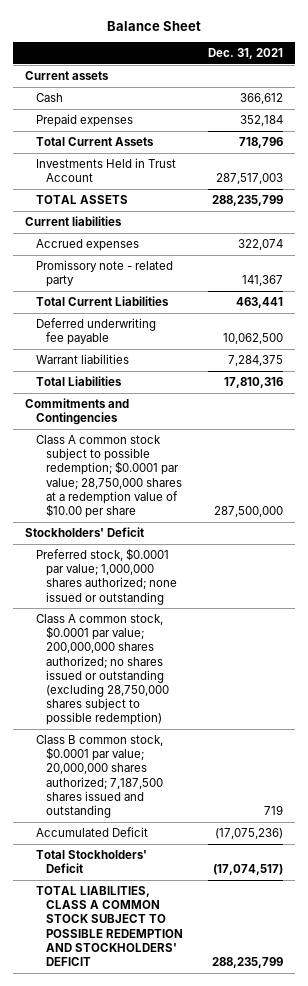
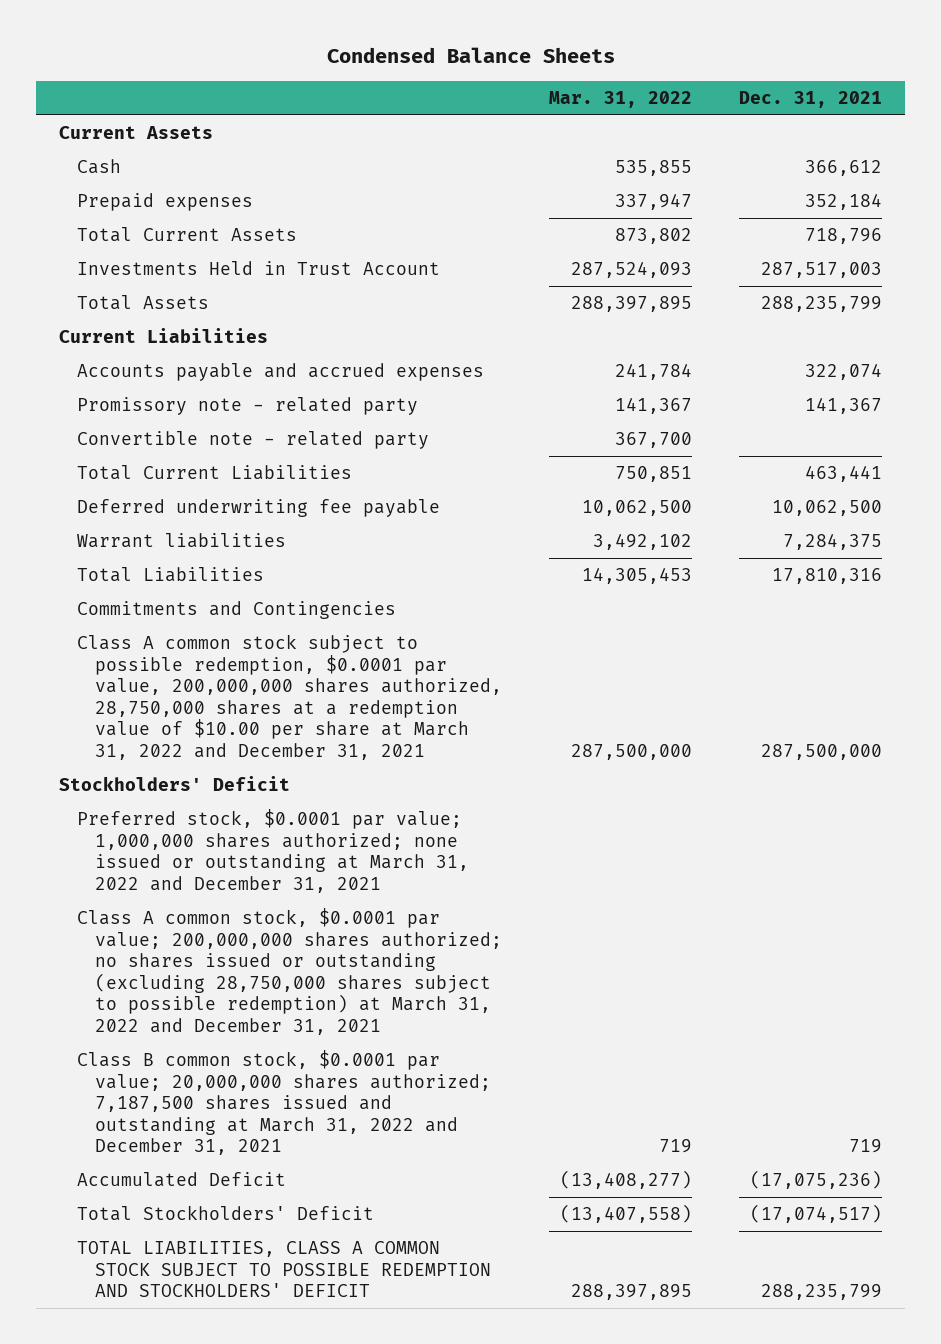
[107,20,202,31] Balance Sheet -> [326,47,615,64] Condensed Balance Sheets
none -> [548,90,692,108] Mar. 31, 2022
[25,71,110,81] Current assets -> [59,126,214,140] Current Assets
[35,195,128,205] TOTAL ASSETS -> [77,295,210,311] Total Assets
[25,216,123,227] Current liabilities -> [59,328,269,344] Current Liabilities
[35,239,139,252] Accrued expenses -> [77,363,485,382] Accounts payable and accrued expenses
none -> [77,431,430,450] Convertible note - related party
[35,435,183,518] Class A common stock subject to possible redemption; $0.0001 par value; 28,750,000 shares at a redemption value of $10.00 per share -> [77,634,503,760] Class A common stock subject to possible redemption, $0.0001 par value, 200,000,000 shares authorized, 28,750,000 shares at a redemption value of $10.00 per share at March 31, 2022 and December 31, 2021
[35,548,178,605] Preferred stock, $0.0001 par value; 1,000,000 shares authorized; none issued or outstanding -> [77,809,470,893] Preferred stock, $0.0001 par value; 1,000,000 shares authorized; none issued or outstanding at March 31, 2022 and December 31, 2021
[35,614,170,726] Class A common stock, $0.0001 par value; 200,000,000 shares authorized; no shares issued or outstanding (excluding 28,750,000 shares subject to possible redemption) -> [77,908,503,1035] Class A common stock, $0.0001 par value; 200,000,000 shares authorized; no shares issued or outstanding (excluding 28,750,000 shares subject to possible redemption) at March 31, 2022 and December 31, 2021
[35,735,164,818] Class B common stock, $0.0001 par value; 20,000,000 shares authorized; 7,187,500 shares issued and outstanding -> [77,1050,492,1156] Class B common stock, $0.0001 par value; 20,000,000 shares authorized; 7,187,500 shares issued and outstanding at March 31, 2022 and December 31, 2021

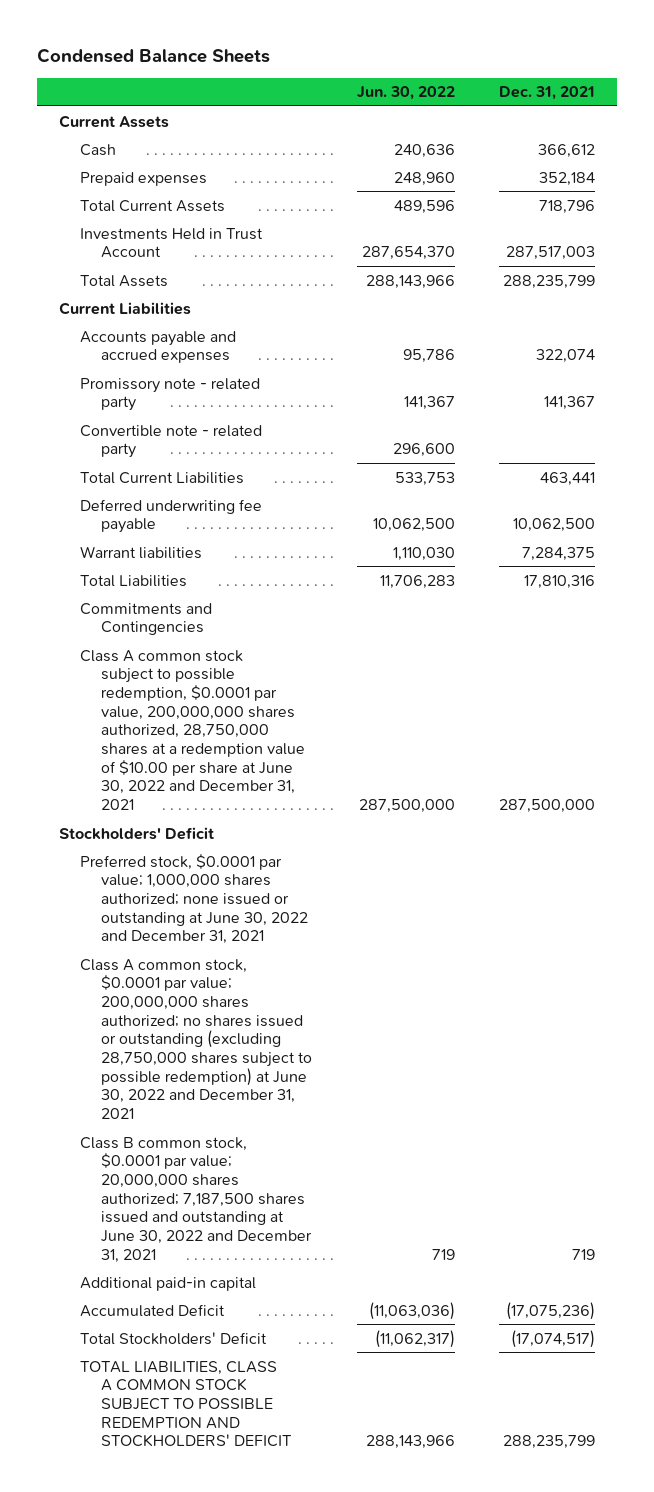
[548,90,692,108] Mar. 31, 2022 -> none
none -> [356,86,455,101] Jun. 30, 2022
[77,634,503,760] Class A common stock subject to possible redemption, $0.0001 par value, 200,000,000 shares authorized, 28,750,000 shares at a redemption value of $10.00 per share at March 31, 2022 and December 31, 2021 -> [80,649,305,810] Class A common stock subject to possible redemption, $0.0001 par value, 200,000,000 shares authorized, 28,750,000 shares at a redemption value of $10.00 per share at June 30, 2022 and December 31, 2021
[77,809,470,893] Preferred stock, $0.0001 par value; 1,000,000 shares authorized; none issued or outstanding at March 31, 2022 and December 31, 2021 -> [80,853,308,945] Preferred stock, $0.0001 par value; 1,000,000 shares authorized; none issued or outstanding at June 30, 2022 and December 31, 2021
[77,908,503,1035] Class A common stock, $0.0001 par value; 200,000,000 shares authorized; no shares issued or outstanding (excluding 28,750,000 shares subject to possible redemption) at March 31, 2022 and December 31, 2021 -> [80,958,312,1119] Class A common stock, $0.0001 par value; 200,000,000 shares authorized; no shares issued or outstanding (excluding 28,750,000 shares subject to possible redemption) at June 30, 2022 and December 31, 2021
[77,1050,492,1156] Class B common stock, $0.0001 par value; 20,000,000 shares authorized; 7,187,500 shares issued and outstanding at March 31, 2022 and December 31, 2021 -> [80,1136,312,1263] Class B common stock, $0.0001 par value; 20,000,000 shares authorized; 7,187,500 shares issued and outstanding at June 30, 2022 and December 31, 2021
none -> [80,1276,257,1291] Additional paid-in capital

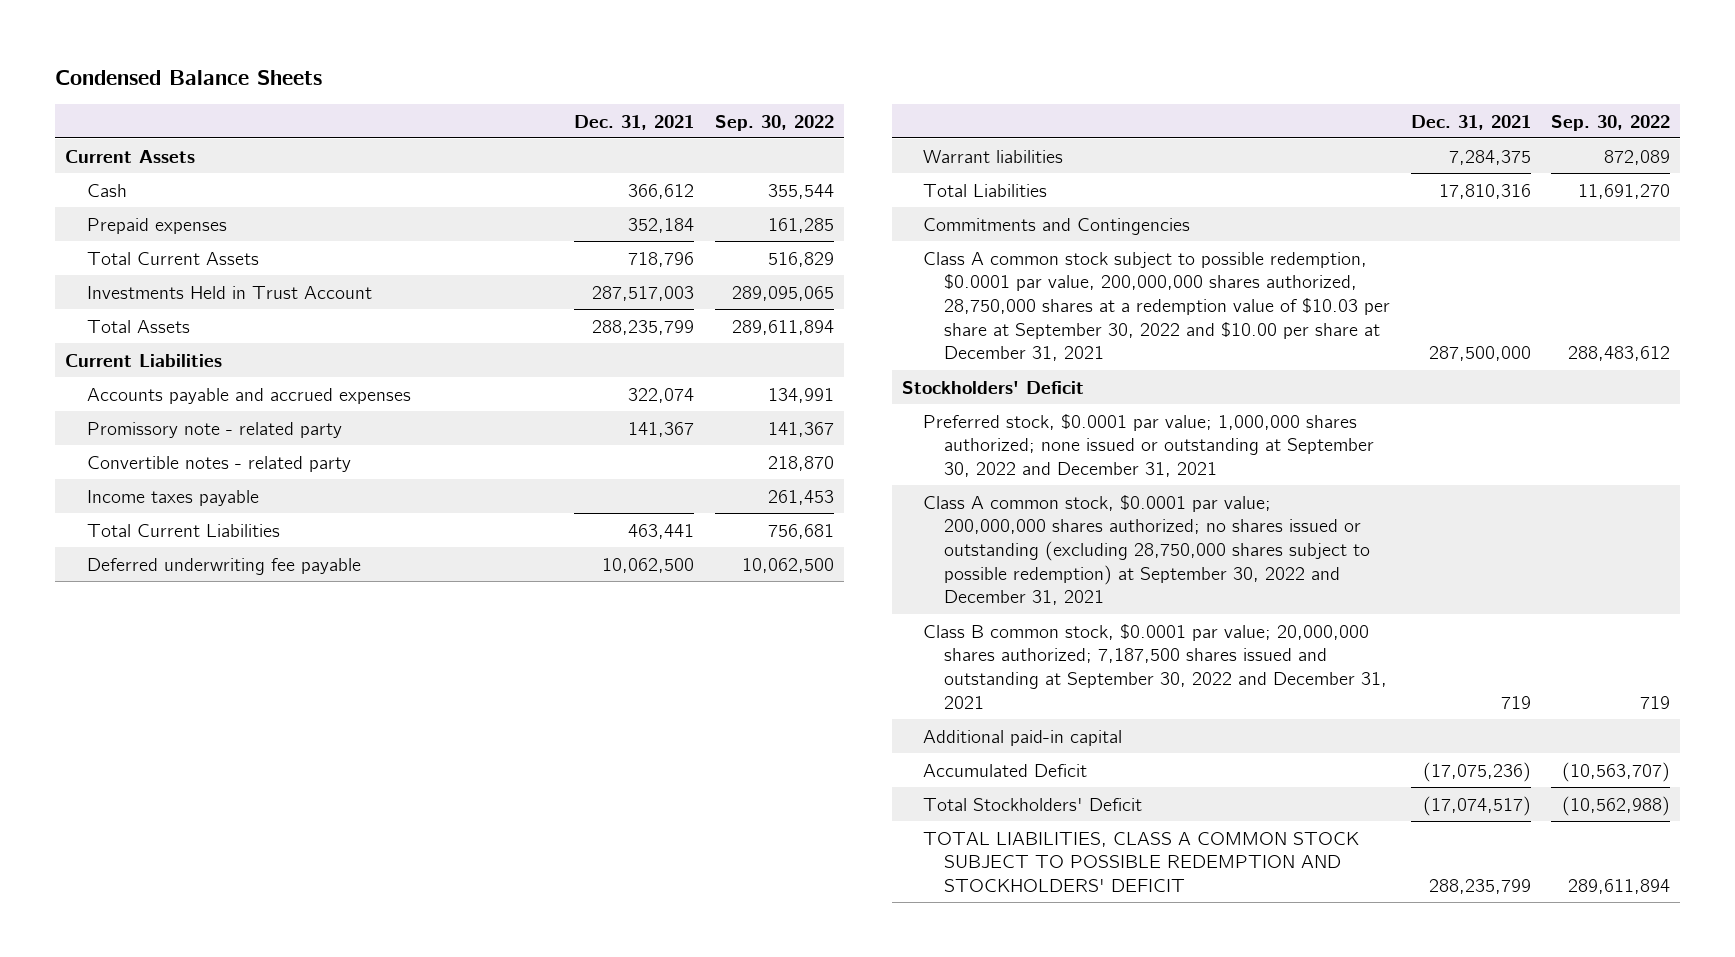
[356,86,455,101] Jun. 30, 2022 -> none
none -> [714,114,834,131] Sep. 30, 2022
[80,424,263,459] Convertible note - related party -> [86,455,351,472] Convertible notes - related party
none -> [86,489,259,506] Income taxes payable
[80,649,305,810] Class A common stock subject to possible redemption, $0.0001 par value, 200,000,000 shares authorized, 28,750,000 shares at a redemption value of $10.00 per share at June 30, 2022 and December 31, 2021 -> [923,251,1391,362] Class A common stock subject to possible redemption, $0.0001 par value, 200,000,000 shares authorized, 28,750,000 shares at a redemption value of $10.03 per share at September 30, 2022 and $10.00 per share at December 31, 2021
[80,853,308,945] Preferred stock, $0.0001 par value; 1,000,000 shares authorized; none issued or outstanding at June 30, 2022 and December 31, 2021 -> [923,413,1375,477] Preferred stock, $0.0001 par value; 1,000,000 shares authorized; none issued or outstanding at September 30, 2022 and December 31, 2021
[80,958,312,1119] Class A common stock, $0.0001 par value; 200,000,000 shares authorized; no shares issued or outstanding (excluding 28,750,000 shares subject to possible redemption) at June 30, 2022 and December 31, 2021 -> [923,494,1371,606] Class A common stock, $0.0001 par value; 200,000,000 shares authorized; no shares issued or outstanding (excluding 28,750,000 shares subject to possible redemption) at September 30, 2022 and December 31, 2021
[80,1136,312,1263] Class B common stock, $0.0001 par value; 20,000,000 shares authorized; 7,187,500 shares issued and outstanding at June 30, 2022 and December 31, 2021 -> [923,623,1388,709] Class B common stock, $0.0001 par value; 20,000,000 shares authorized; 7,187,500 shares issued and outstanding at September 30, 2022 and December 31, 2021

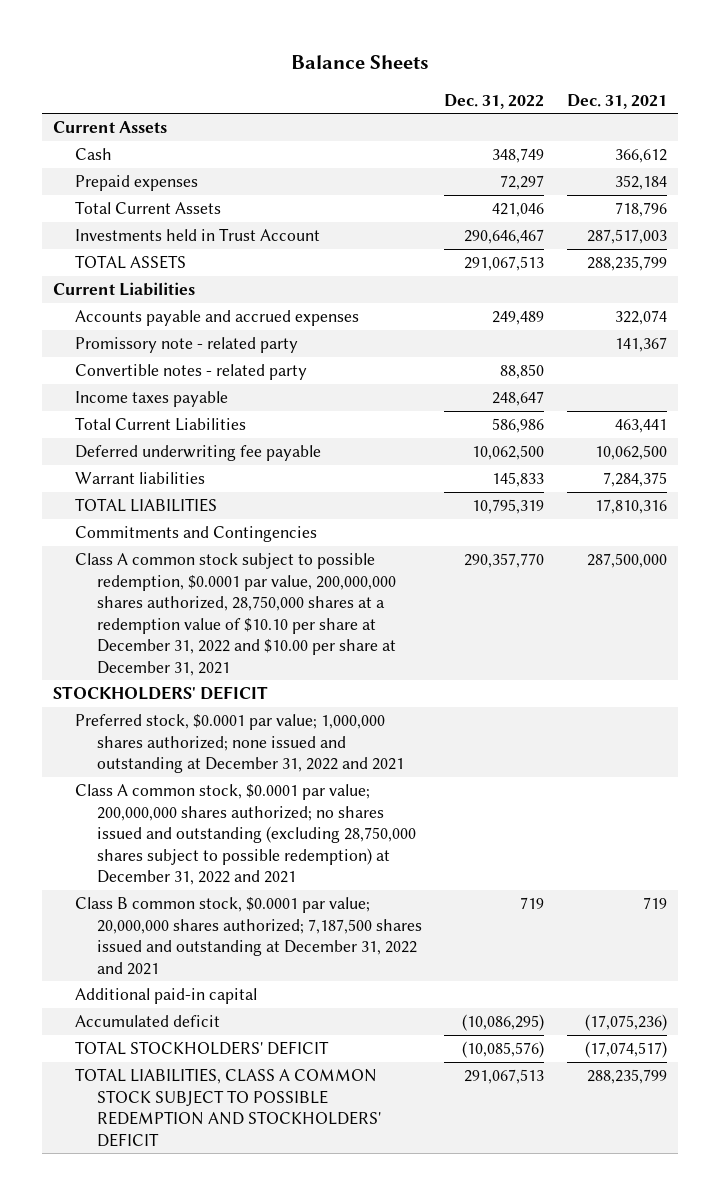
[55,69,323,85] Condensed Balance Sheets -> [290,55,429,70] Balance Sheets
[714,114,834,131] Sep. 30, 2022 -> none
none -> [444,93,545,109] Dec. 31, 2022
[86,285,372,299] Investments Held in Trust Account -> [74,228,320,242] Investments held in Trust Account
[86,319,190,333] Total Assets -> [74,255,186,270] TOTAL ASSETS
[923,183,1048,197] Total Liabilities -> [74,498,217,513] TOTAL LIABILITIES
[923,251,1391,362] Class A common stock subject to possible redemption, $0.0001 par value, 200,000,000 shares authorized, 28,750,000 shares at a redemption value of $10.03 per share at September 30, 2022 and $10.00 per share at December 31, 2021 -> [74,553,396,676] Class A common stock subject to possible redemption, $0.0001 par value, 200,000,000 shares authorized, 28,750,000 shares at a redemption value of $10.10 per share at December 31, 2022 and $10.00 per share at December 31, 2021
[901,380,1084,394] Stockholders' Deficit -> [52,686,268,701] STOCKHOLDERS' DEFICIT
[923,413,1375,477] Preferred stock, $0.0001 par value; 1,000,000 shares authorized; none issued or outstanding at September 30, 2022 and December 31, 2021 -> [74,714,404,774] Preferred stock, $0.0001 par value; 1,000,000 shares authorized; none issued and outstanding at December 31, 2022 and 2021
[923,494,1371,606] Class A common stock, $0.0001 par value; 200,000,000 shares authorized; no shares issued or outstanding (excluding 28,750,000 shares subject to possible redemption) at September 30, 2022 and December 31, 2021 -> [74,784,416,886] Class A common stock, $0.0001 par value; 200,000,000 shares authorized; no shares issued and outstanding (excluding 28,750,000 shares subject to possible redemption) at December 31, 2022 and 2021
[923,623,1388,709] Class B common stock, $0.0001 par value; 20,000,000 shares authorized; 7,187,500 shares issued and outstanding at September 30, 2022 and December 31, 2021 -> [74,897,422,975] Class B common stock, $0.0001 par value; 20,000,000 shares authorized; 7,187,500 shares issued and outstanding at December 31, 2022 and 2021
[923,763,1088,777] Accumulated Deficit -> [74,1015,220,1028] Accumulated deficit
[923,797,1143,811] Total Stockholders' Deficit -> [74,1041,329,1056] TOTAL STOCKHOLDERS' DEFICIT

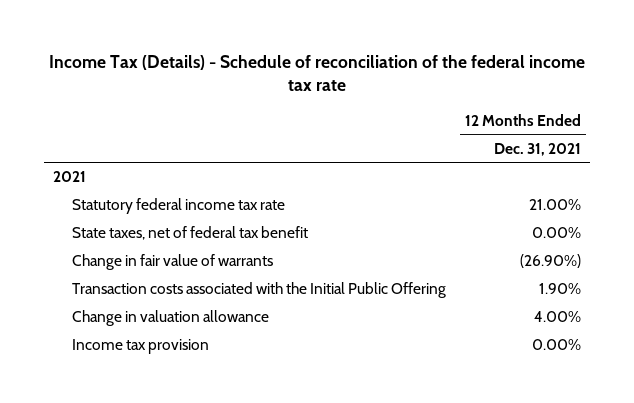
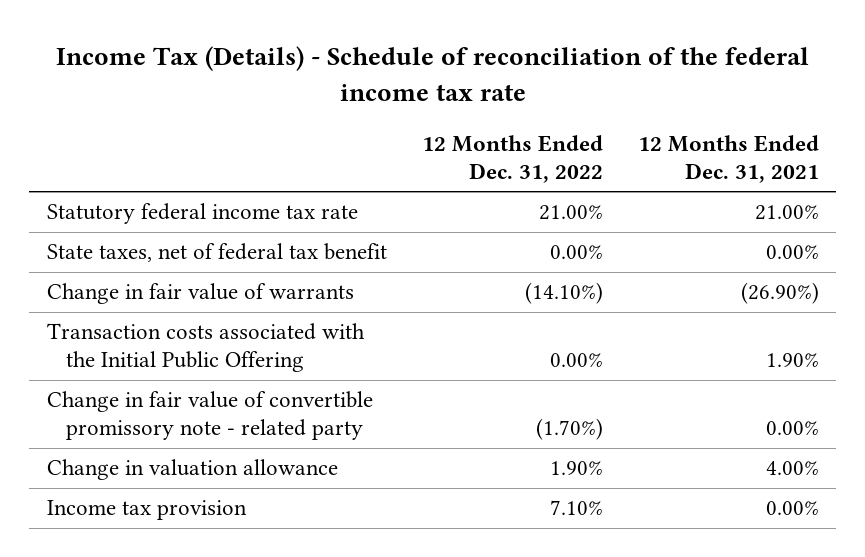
none -> [421,134,603,183] 12 Months Ended Dec. 31, 2022
[53,171,87,183] 2021 -> none
none -> [46,391,373,441] Change in fair value of convertible promissory note - related party

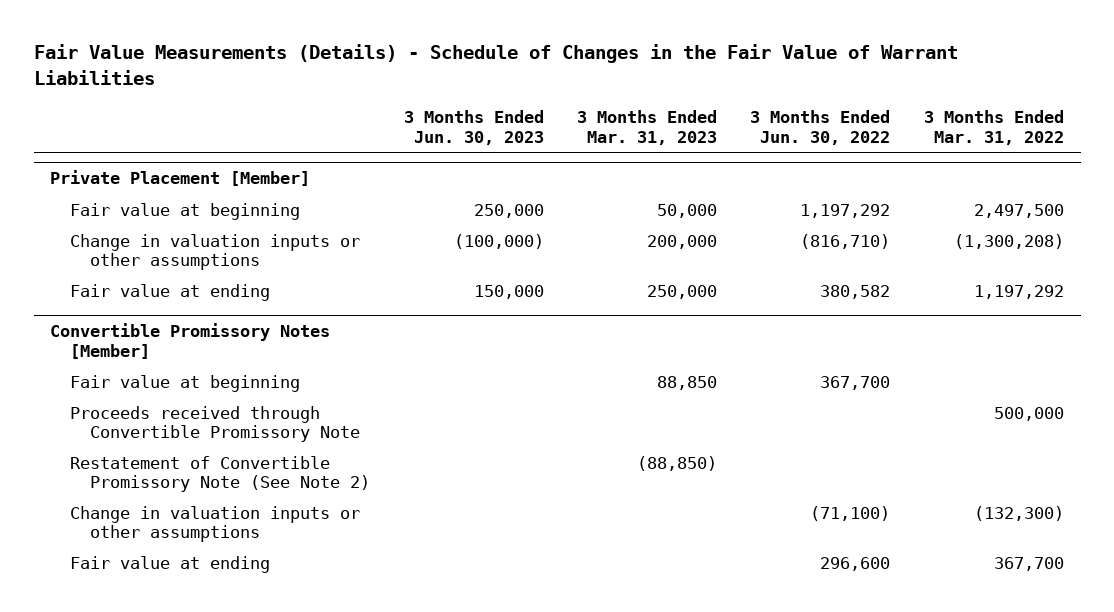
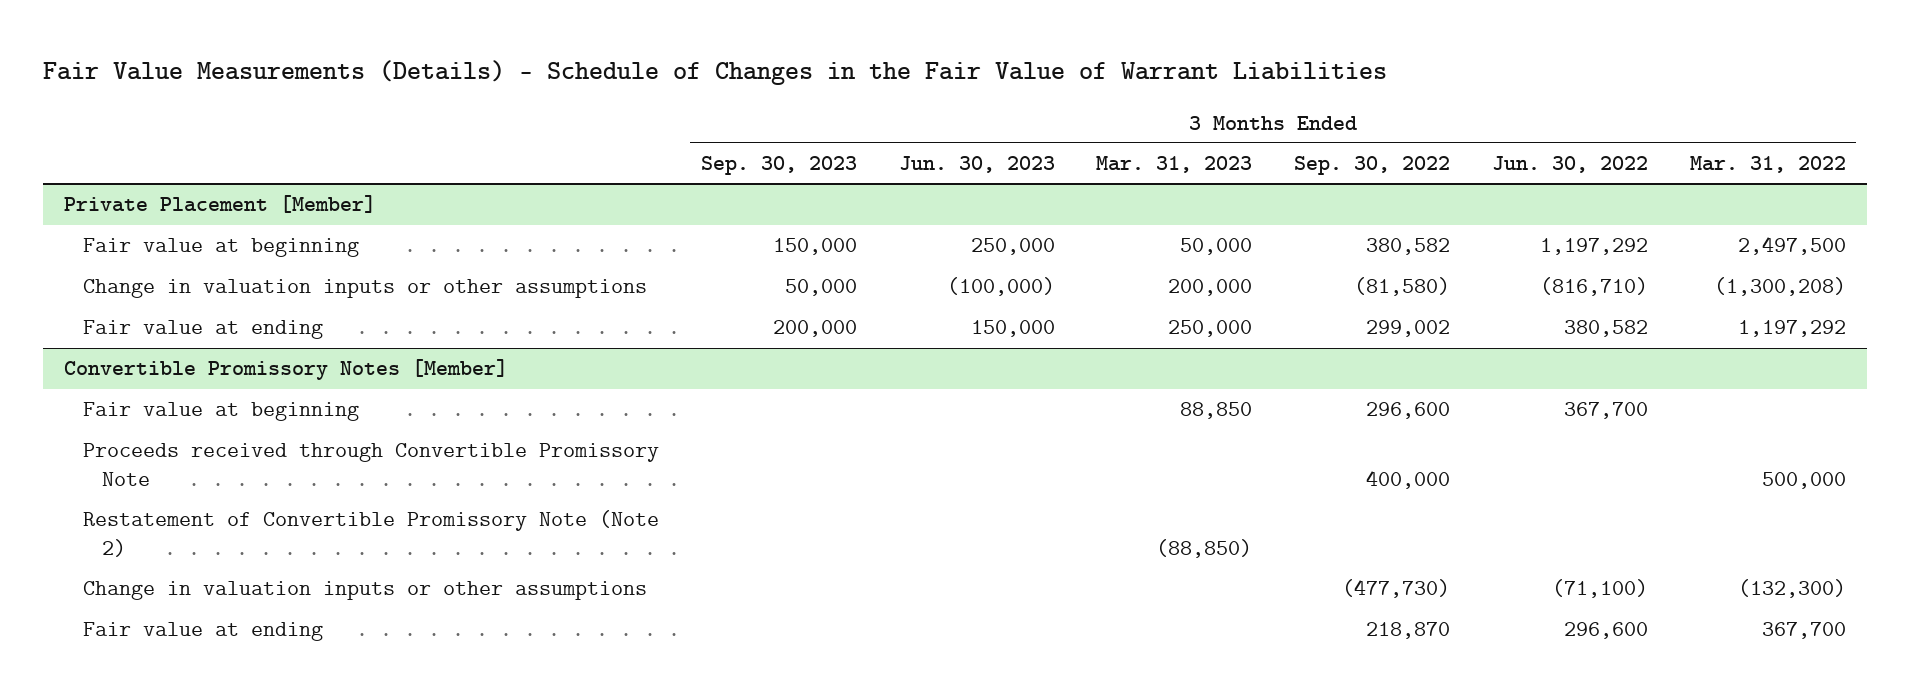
none -> [700,156,857,176] Sep. 30, 2023
none -> [1294,156,1451,176] Sep. 30, 2022
[70,455,371,492] Restatement of Convertible Promissory Note (See Note 2) -> [82,510,659,557] Restatement of Convertible Promissory Note (Note 2)

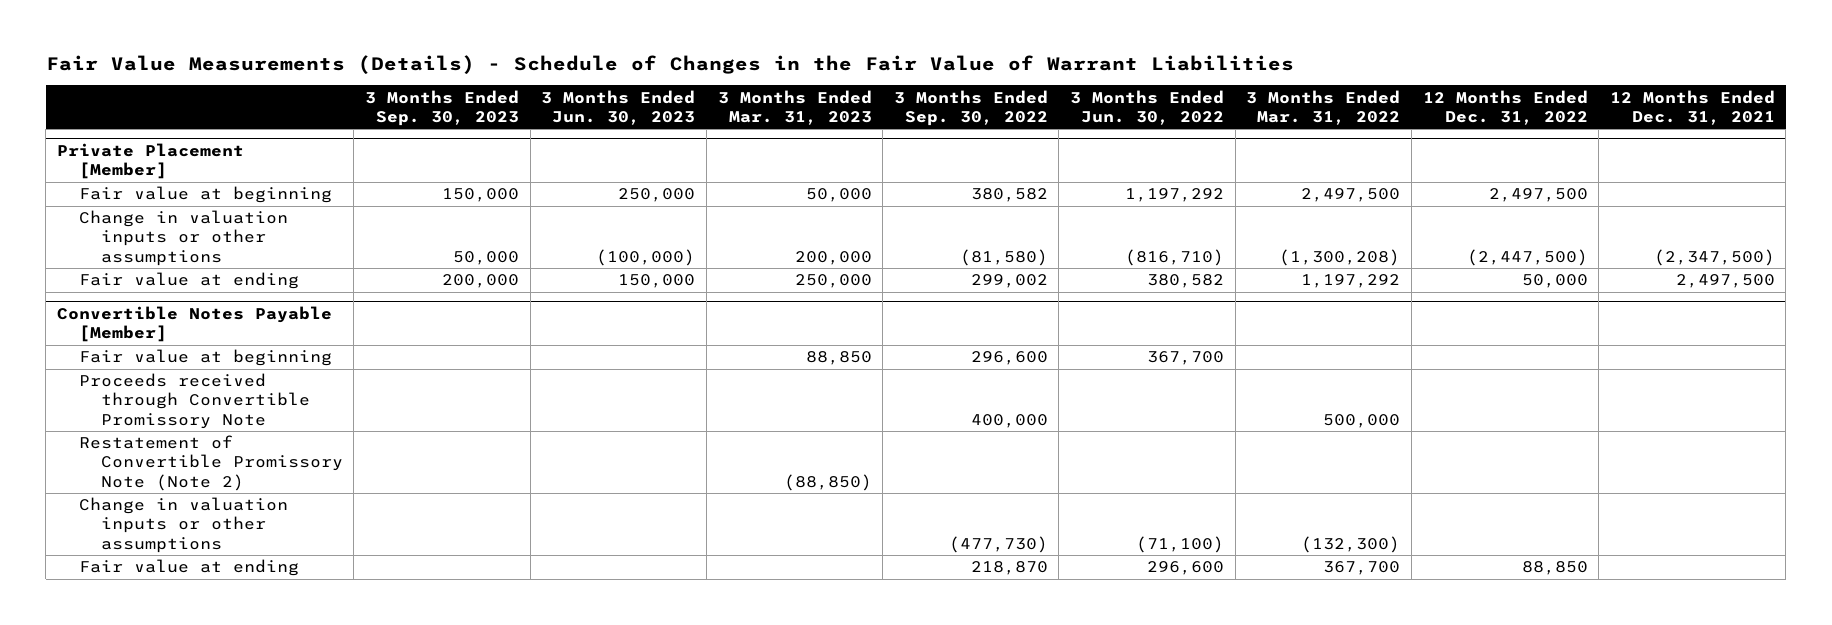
none -> [1422,89,1588,125] 12 Months Ended Dec. 31, 2022
none -> [1609,89,1775,125] 12 Months Ended Dec. 31, 2021
[63,359,508,381] Convertible Promissory Notes [Member] -> [56,305,332,343] Convertible Notes Payable [Member]

